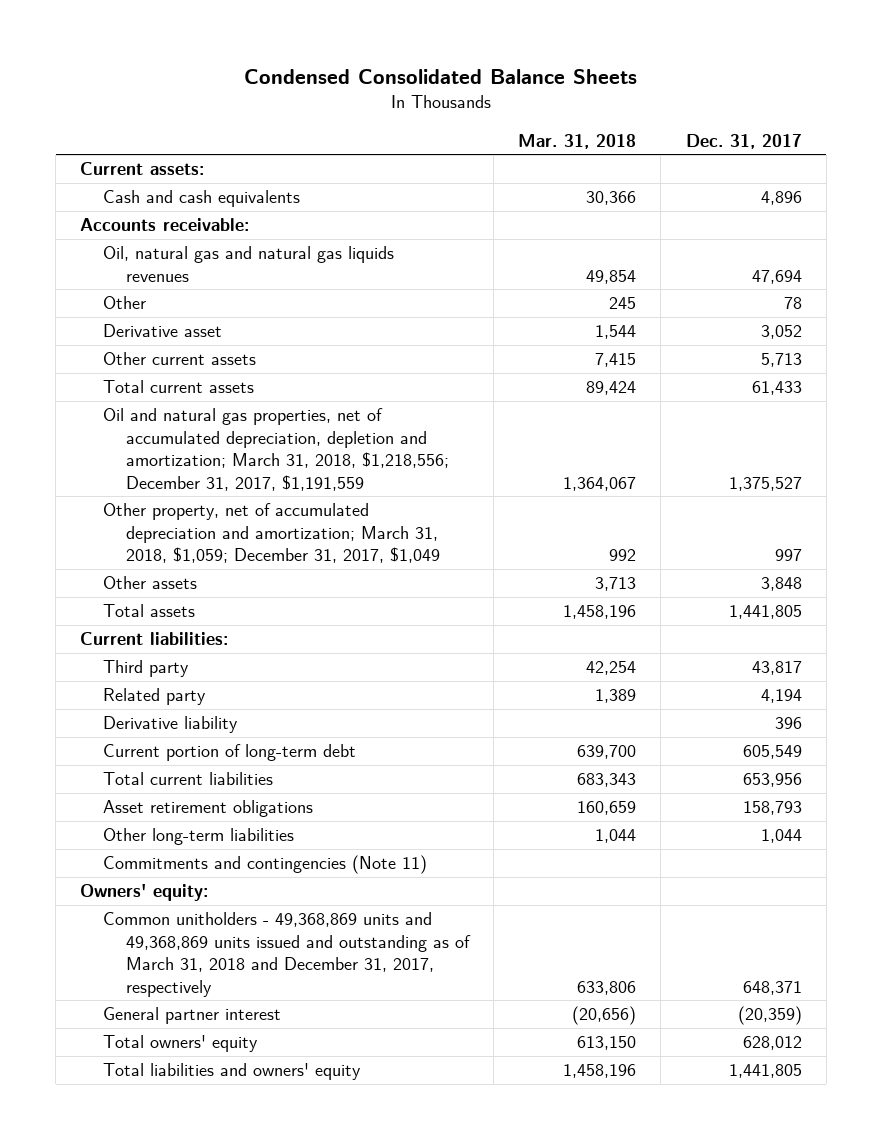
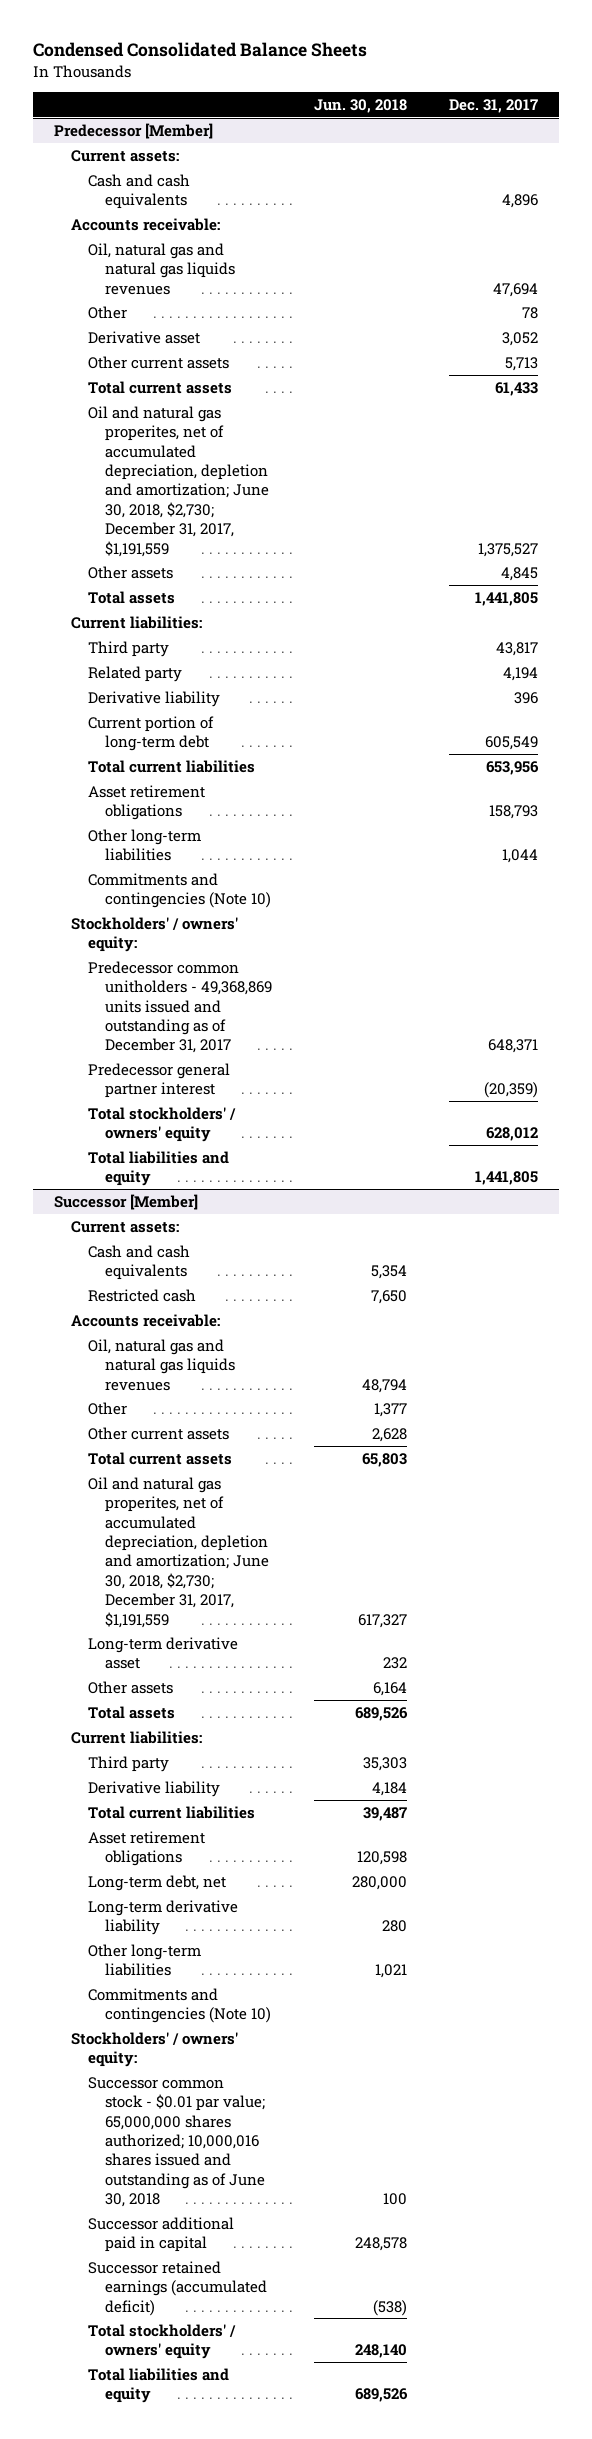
[518,133,637,149] Mar. 31, 2018 -> none
none -> [313,98,407,113] Jun. 30, 2018
none -> [54,122,214,139] Predecessor [Member]
[103,503,441,564] Other property, net of accumulated depreciation and amortization; March 31, 2018, $1,059; December 31, 2017, $1,049 -> none
[103,408,450,491] Oil and natural gas properties, net of accumulated depreciation, depletion and amortization; March 31, 2018, $1,218,556; December 31, 2017, $1,191,559 -> [87,405,269,557] Oil and natural gas properites, net of accumulated depreciation, depletion and amortization; June 30, 2018, $2,730; December 31, 2017, $1,191,559
[760,577,802,592] 3,848 -> [501,566,539,581] 4,845
[103,855,428,875] Commitments and contingencies (Note 11) -> [87,872,271,909] Commitments and contingencies (Note 10)
[80,884,209,902] Owners' equity: -> [70,916,238,953] Stockholders' / owners' equity:
[103,912,472,997] Common unitholders - 49,368,869 units and 49,368,869 units issued and outstanding as of March 31, 2018 and December 31, 2017, respectively -> [87,960,272,1054] Predecessor common unitholders - 49,368,869 units issued and outstanding as of December 31, 2017
[103,1007,282,1025] General partner interest -> [87,1062,230,1099] Predecessor general partner interest
[103,1035,259,1053] Total owners' equity -> [87,1106,236,1143] Total stockholders' / owners' equity
[103,1063,362,1081] Total liabilities and owners' equity -> [87,1150,229,1187] Total liabilities and equity
none -> [54,1193,199,1210] Successor [Member]
none -> [70,1220,179,1233] Current assets:
none -> [87,1244,190,1281] Cash and cash equivalents
none -> [87,1288,196,1302] Restricted cash
none -> [70,1313,220,1327] Accounts receivable:
none -> [87,1338,235,1391] Oil, natural gas and natural gas liquids revenues
none -> [87,1401,127,1415] Other
none -> [87,1426,229,1440] Other current assets
none -> [87,1451,232,1465] Total current assets
none -> [87,1476,269,1628] Oil and natural gas properites, net of accumulated depreciation, depletion and amortization; June 30, 2018, $2,730; December 31, 2017, $1,191,559
none -> [87,1636,238,1670] Long-term derivative asset
none -> [87,1680,173,1694] Other assets
none -> [87,1705,175,1719] Total assets
none -> [70,1730,202,1744] Current liabilities:
none -> [87,1755,169,1772] Third party
none -> [87,1780,220,1797] Derivative liability
none -> [87,1805,255,1819] Total current liabilities
none -> [87,1830,205,1867] Asset retirement obligations
none -> [87,1874,226,1891] Long-term debt, net
none -> [87,1899,238,1936] Long-term derivative liability
none -> [87,1943,201,1977] Other long-term liabilities
none -> [87,1987,271,2024] Commitments and contingencies (Note 10)
none -> [70,2031,238,2068] Stockholders' / owners' equity:
none -> [87,2076,265,2208] Successor common stock - $0.01 par value; 65,000,000 shares authorized; 10,000,016 shares issued and outstanding as of June 30, 2018
none -> [87,2216,234,2253] Successor additional paid in capital
none -> [87,2260,267,2316] Successor retained earnings (accumulated deficit)
none -> [87,2323,236,2360] Total stockholders' / owners' equity
none -> [87,2367,229,2404] Total liabilities and equity

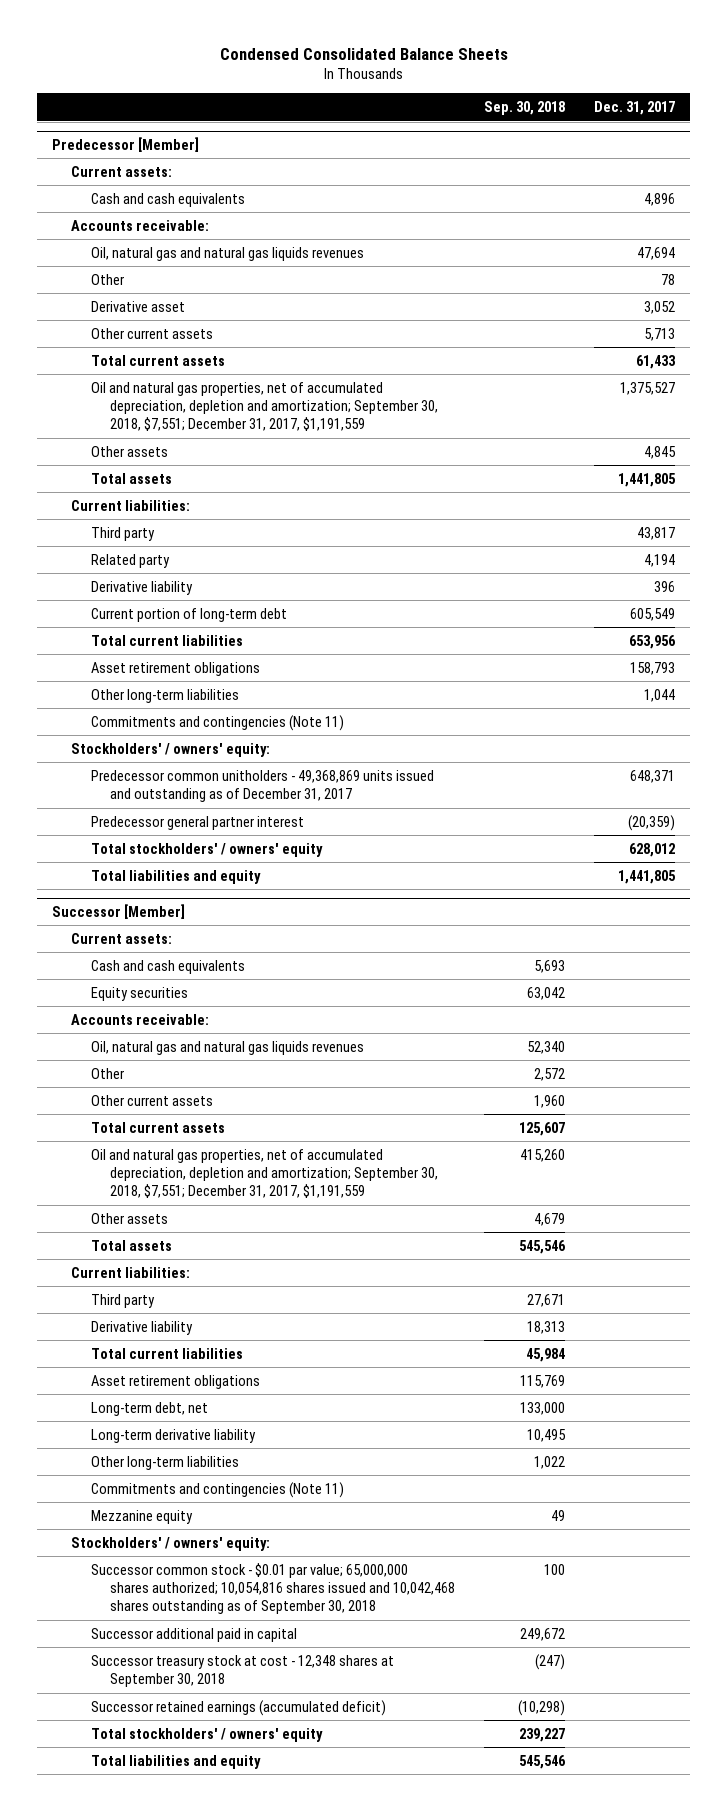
[313,98,407,113] Jun. 30, 2018 -> none
none -> [484,101,566,116] Sep. 30, 2018
[87,405,269,557] Oil and natural gas properites, net of accumulated depreciation, depletion and amortization; June 30, 2018, $2,730; December 31, 2017, $1,191,559 -> [90,381,439,432] Oil and natural gas properties, net of accumulated depreciation, depletion and amortization; September 30, 2018, $7,551; December 31, 2017, $1,191,559
[87,872,271,909] Commitments and contingencies (Note 10) -> [90,714,344,731] Commitments and contingencies (Note 11)
[87,1288,196,1302] Restricted cash -> none
none -> [90,986,188,1001] Equity securities
[87,1636,238,1670] Long-term derivative asset -> none
[87,1476,269,1628] Oil and natural gas properites, net of accumulated depreciation, depletion and amortization; June 30, 2018, $2,730; December 31, 2017, $1,191,559 -> [90,1148,439,1199] Oil and natural gas properties, net of accumulated depreciation, depletion and amortization; September 30, 2018, $7,551; December 31, 2017, $1,191,559
[87,1987,271,2024] Commitments and contingencies (Note 10) -> [90,1481,344,1498] Commitments and contingencies (Note 11)
none -> [90,1509,193,1524] Mezzanine equity
[87,2076,265,2208] Successor common stock - $0.01 par value; 65,000,000 shares authorized; 10,000,016 shares issued and outstanding as of June 30, 2018 -> [90,1562,456,1615] Successor common stock - $0.01 par value; 65,000,000 shares authorized; 10,054,816 shares issued and 10,042,468 shares outstanding as of September 30, 2018
none -> [90,1654,394,1687] Successor treasury stock at cost - 12,348 shares at September 30, 2018

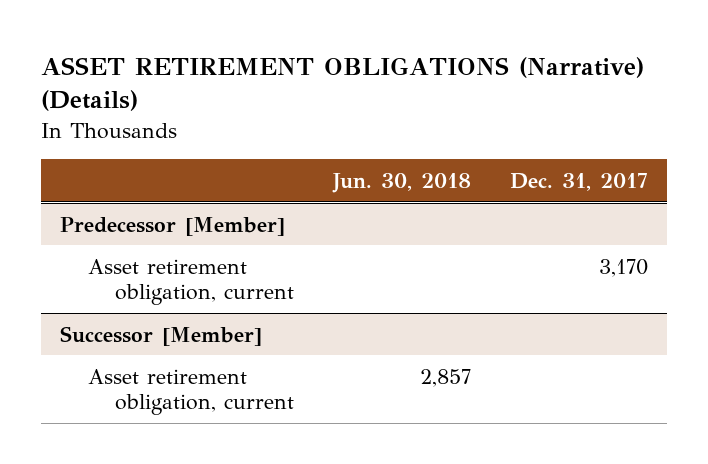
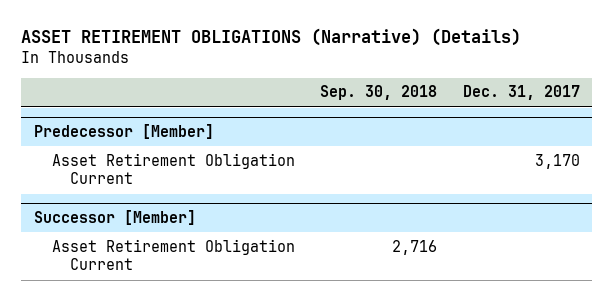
[331,173,471,194] Jun. 30, 2018 -> none
none -> [320,85,438,101] Sep. 30, 2018
[87,258,295,306] Asset retirement obligation, current -> [51,152,295,185] Asset Retirement Obligation Current
[87,368,295,416] Asset retirement obligation, current -> [51,238,295,271] Asset Retirement Obligation Current

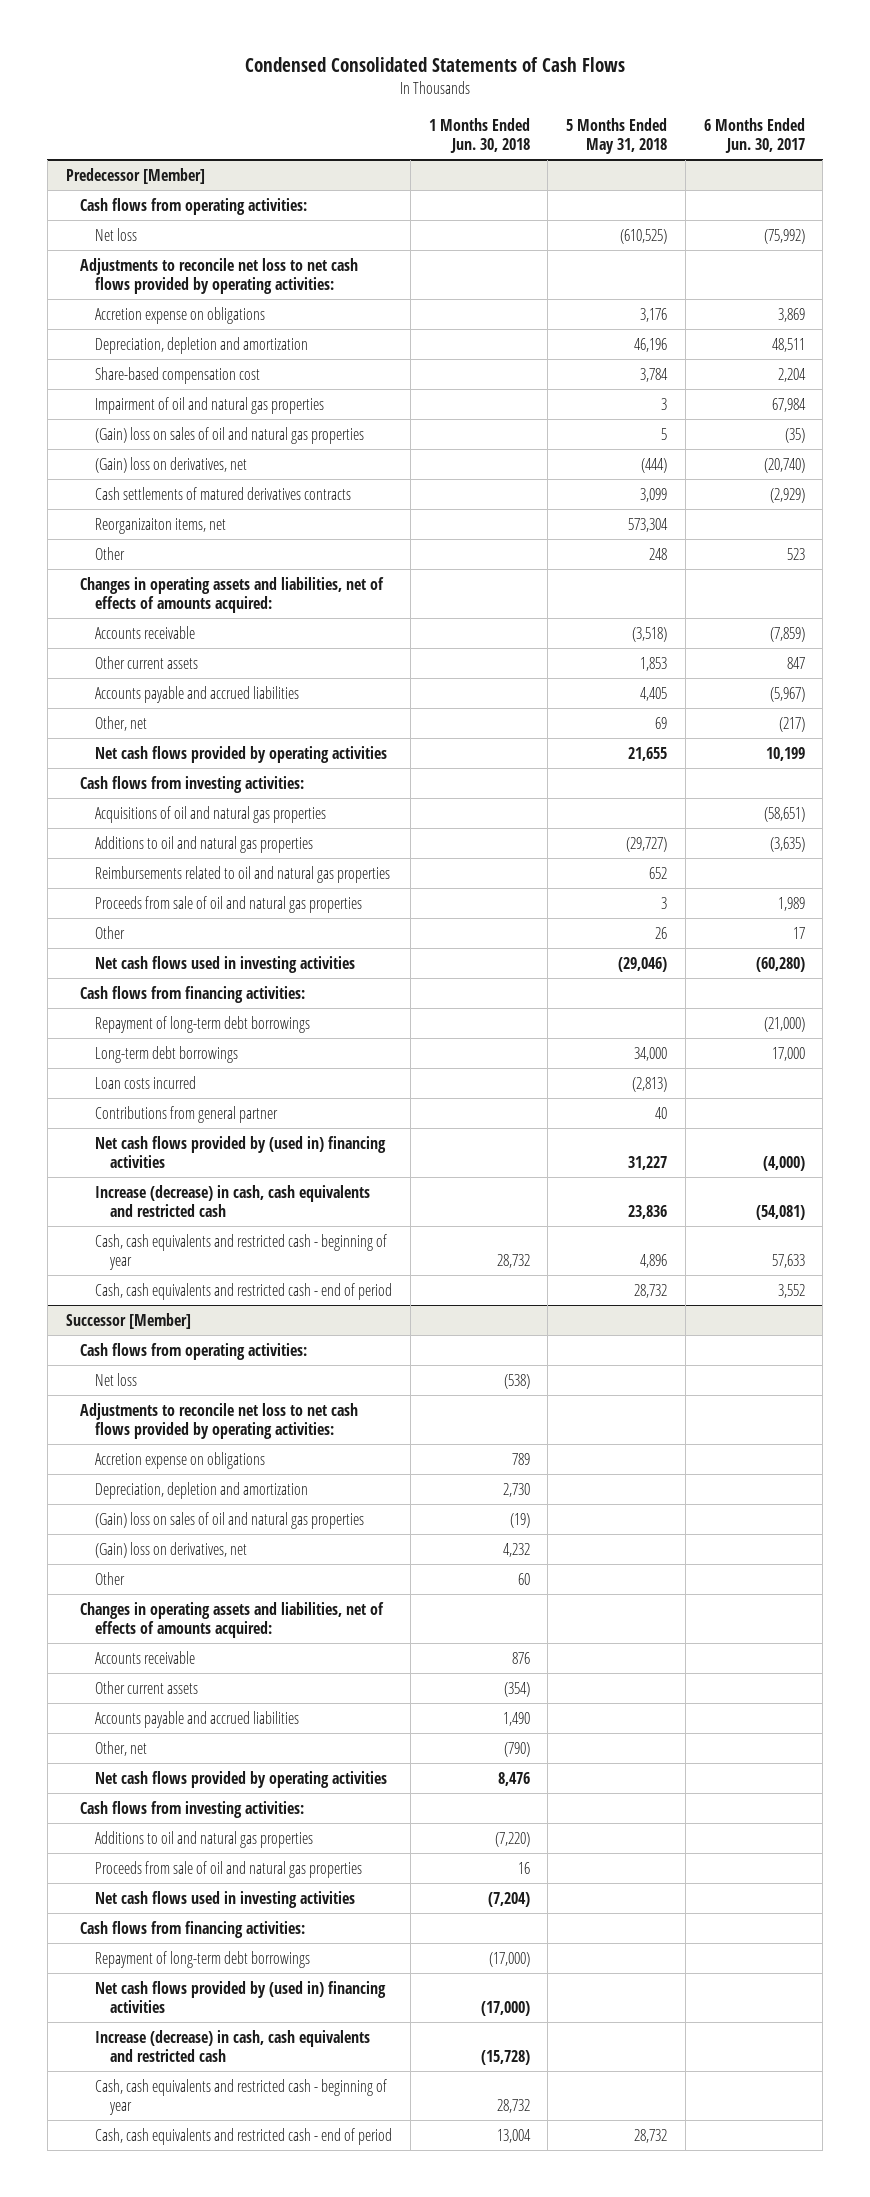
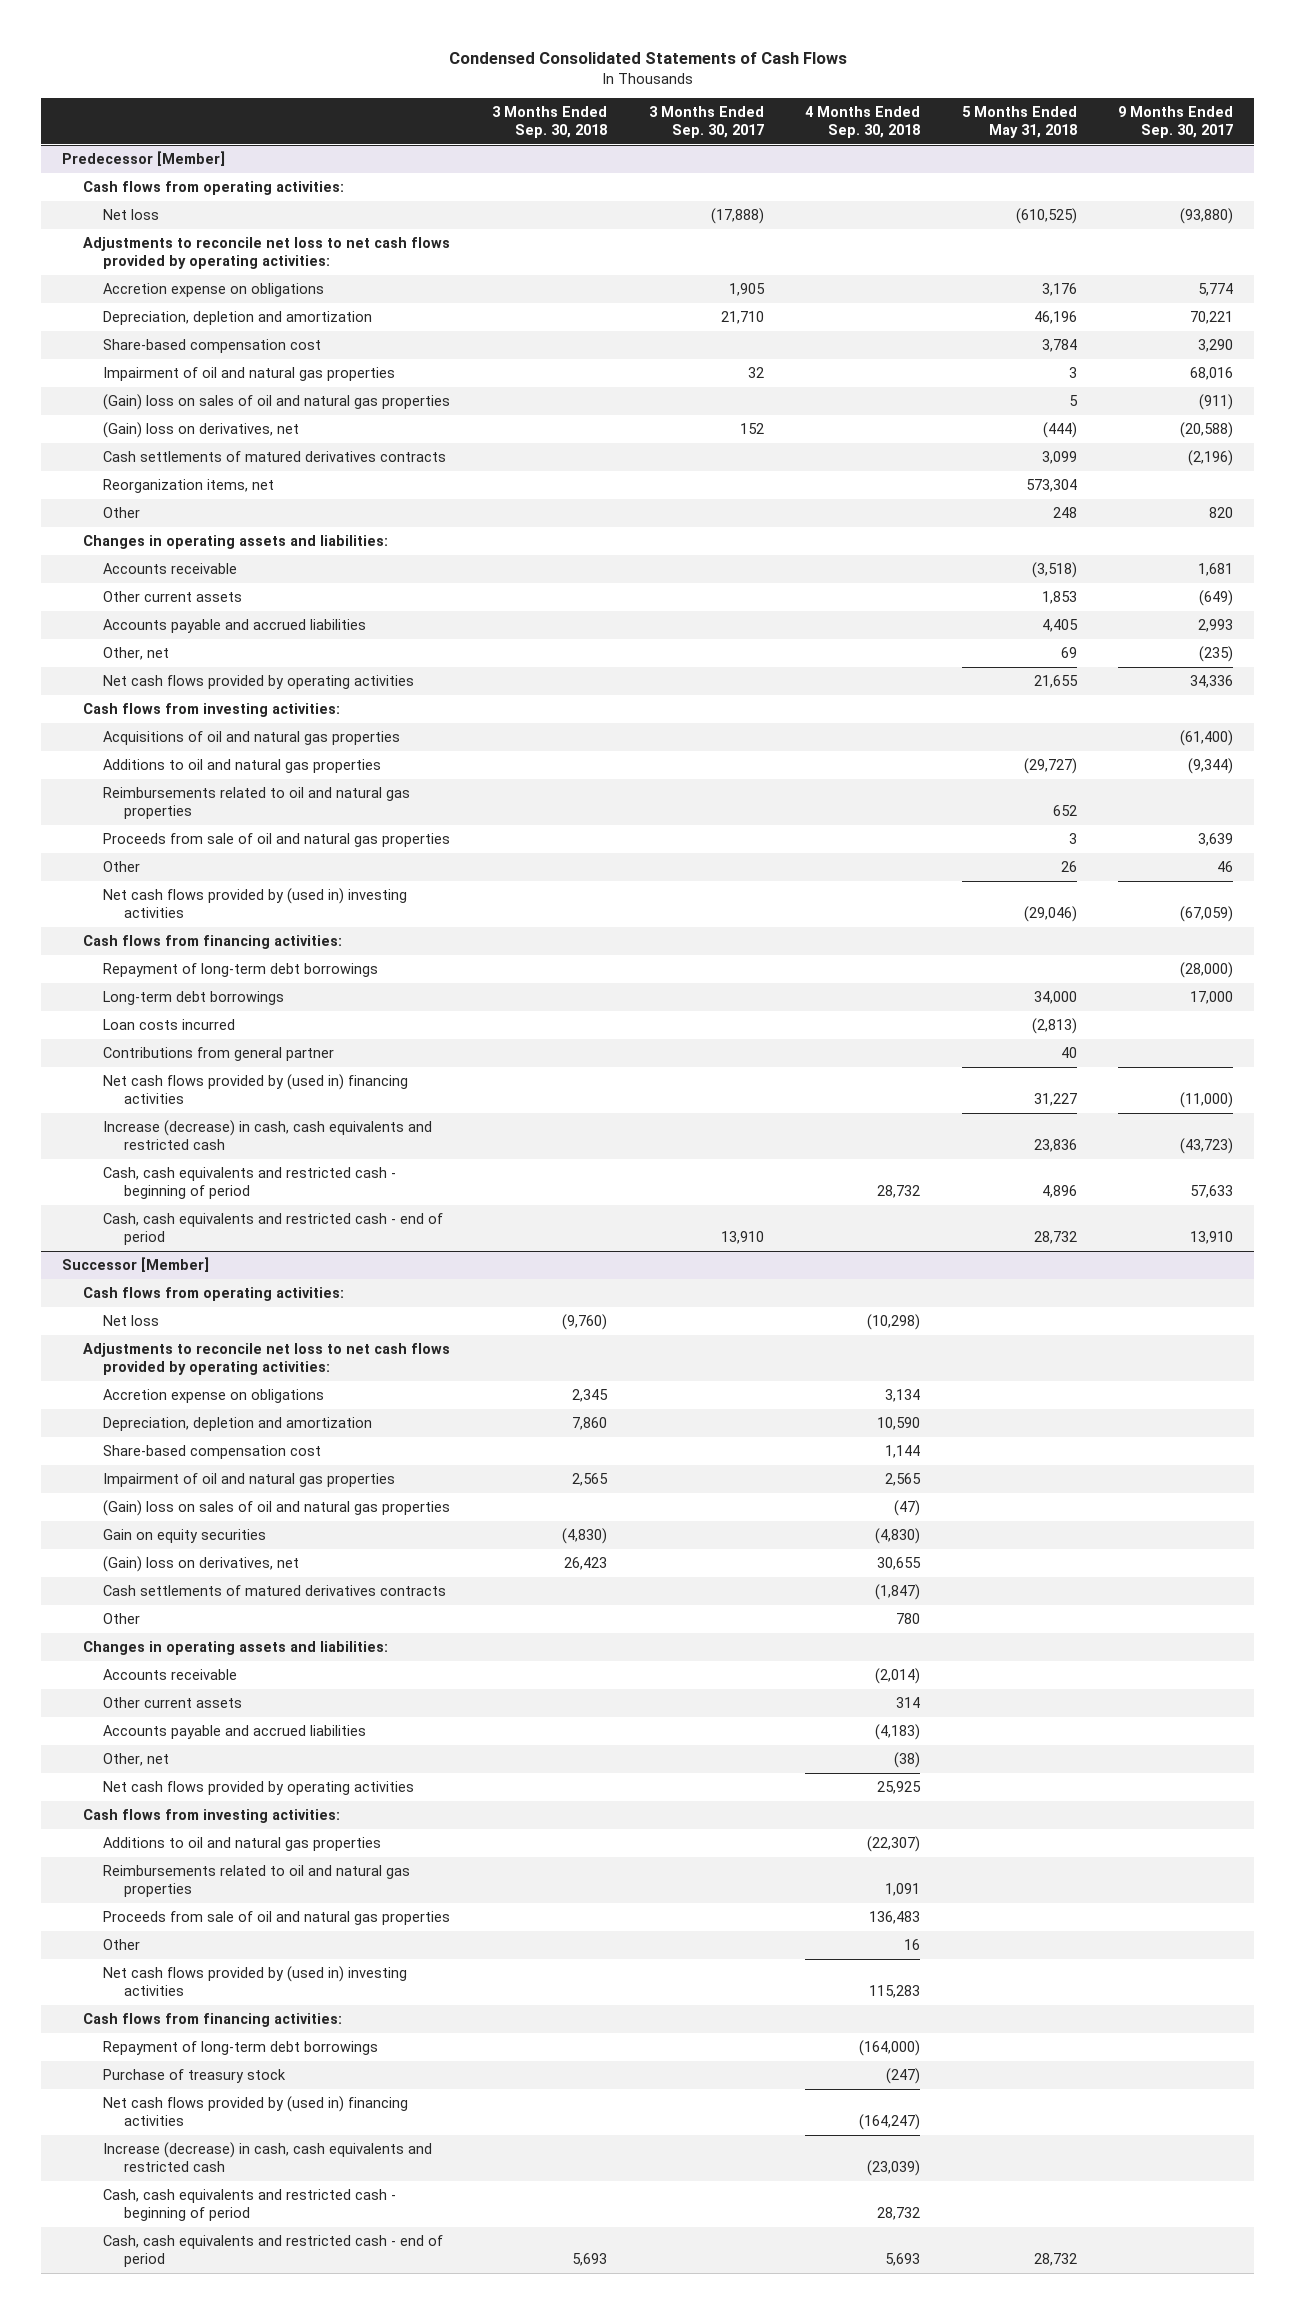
[428,117,530,154] 1 Months Ended Jun. 30, 2018 -> none
[703,117,805,154] 6 Months Ended Jun. 30, 2017 -> none
none -> [492,106,608,139] 3 Months Ended Sep. 30, 2018
none -> [648,106,764,139] 3 Months Ended Sep. 30, 2017
none -> [805,106,921,139] 4 Months Ended Sep. 30, 2018
none -> [1118,106,1234,139] 9 Months Ended Sep. 30, 2017
[95,517,227,534] Reorganizaiton items, net -> [103,479,275,494] Reorganization items, net
[80,576,385,613] Changes in operating assets and liabilities, net of effects of amounts acquired: -> [82,535,388,550] Changes in operating assets and liabilities:
[95,955,356,973] Net cash flows used in investing activities -> [103,888,408,919] Net cash flows provided by (used in) investing activities
[95,1233,388,1270] Cash, cash equivalents and restricted cash - beginning of year -> [103,1167,397,1200] Cash, cash equivalents and restricted cash - beginning of period
none -> [103,1445,322,1460] Share-based compensation cost
none -> [103,1473,396,1488] Impairment of oil and natural gas properties
none -> [103,1529,267,1544] Gain on equity securities
none -> [103,1585,447,1597] Cash settlements of matured derivatives contracts
[80,1601,385,1638] Changes in operating assets and liabilities, net of effects of amounts acquired: -> [82,1641,388,1656] Changes in operating assets and liabilities:
none -> [103,1865,411,1898] Reimbursements related to oil and natural gas properties
none -> [103,1939,141,1951] Other
[95,1890,356,1908] Net cash flows used in investing activities -> [103,1966,408,1997] Net cash flows provided by (used in) investing activities
none -> [103,2069,287,2084] Purchase of treasury stock
[95,2078,388,2115] Cash, cash equivalents and restricted cash - beginning of year -> [103,2189,397,2222] Cash, cash equivalents and restricted cash - beginning of period

